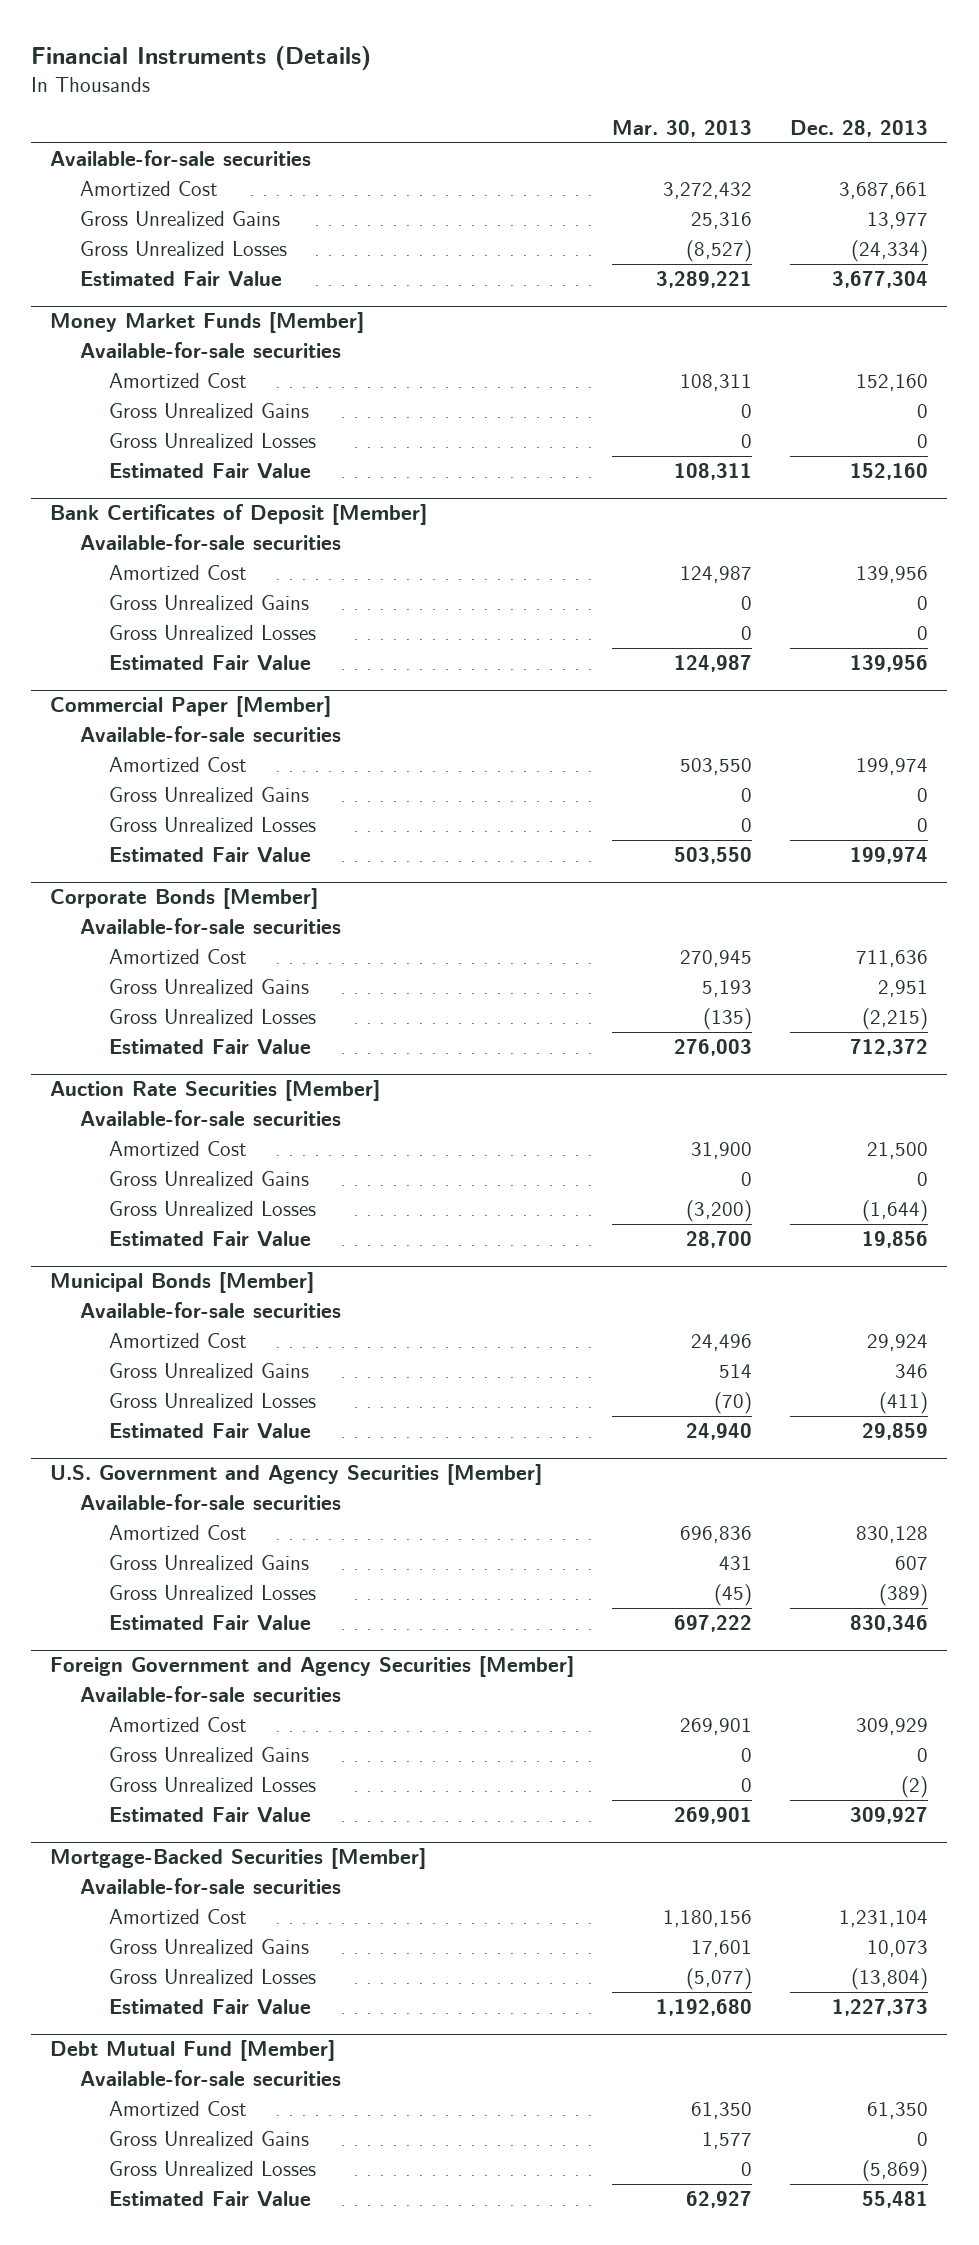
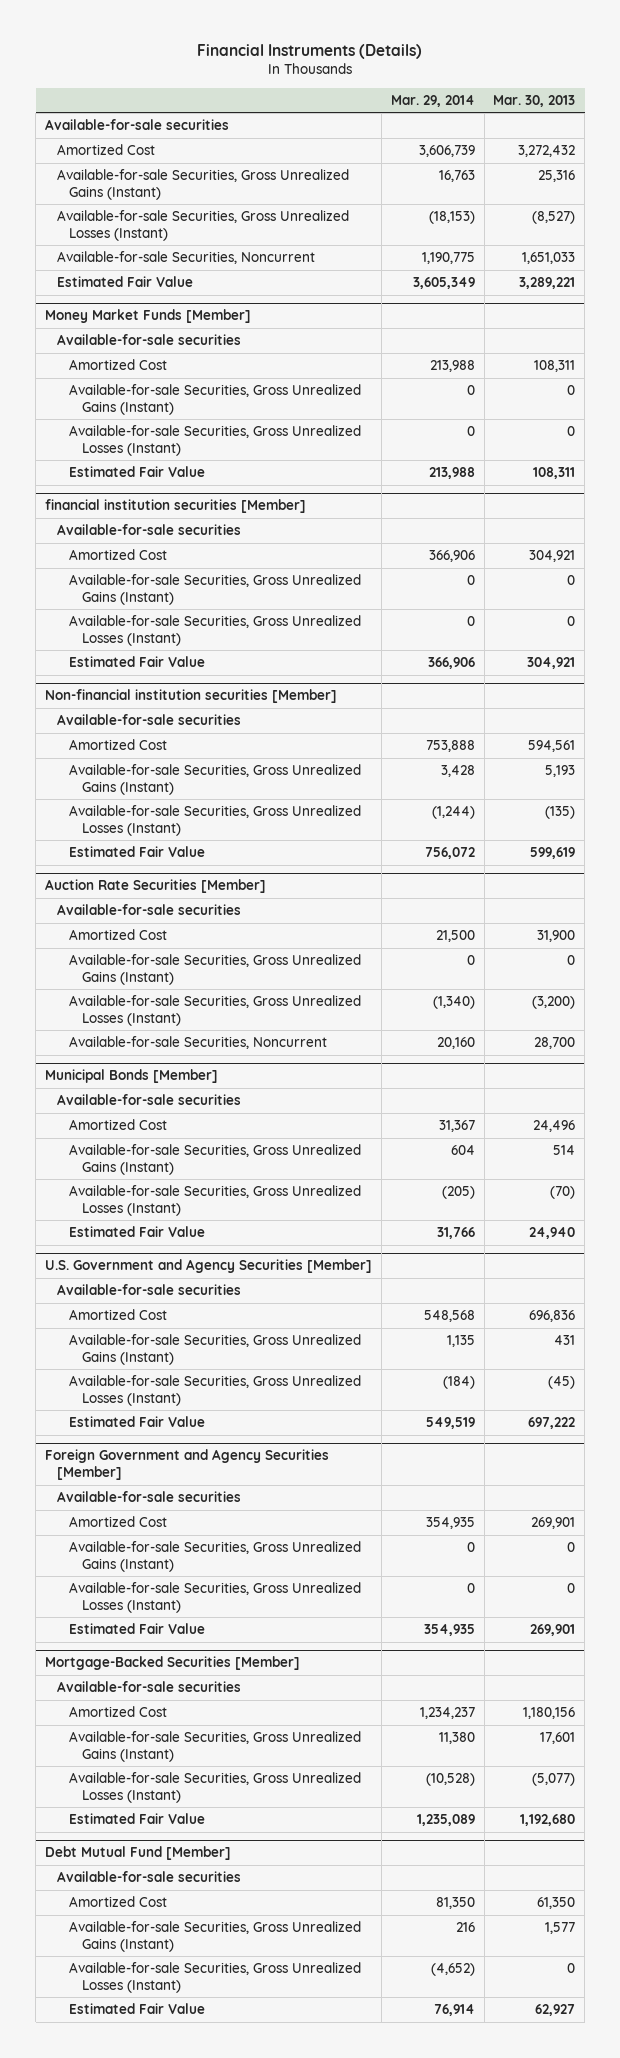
[790,120,929,138] Dec. 28, 2013 -> none
none -> [390,94,475,107] Mar. 29, 2014
[79,211,280,227] Gross Unrealized Gains -> [57,169,350,200] Available-for-sale Securities, Gross Unrealized Gains (Instant)
[79,241,287,257] Gross Unrealized Losses -> [57,210,350,241] Available-for-sale Securities, Gross Unrealized Losses (Instant)
none -> [57,251,316,265] Available-for-sale Securities, Noncurrent
[109,403,310,419] Gross Unrealized Gains -> [69,384,362,415] Available-for-sale Securities, Gross Unrealized Gains (Instant)
[109,433,317,449] Gross Unrealized Losses -> [69,425,362,456] Available-for-sale Securities, Gross Unrealized Losses (Instant)
[50,504,428,526] Bank Certificates of Deposit [Member] -> none
[79,534,341,551] Available-for-sale securities -> none
[109,565,248,581] Amortized Cost -> none
[109,595,310,611] Gross Unrealized Gains -> none
[109,625,317,641] Gross Unrealized Losses -> none
[109,655,312,672] Estimated Fair Value -> none
[50,696,332,718] Commercial Paper [Member] -> none
none -> [44,499,306,514] financial institution securities [Member]
[50,888,319,910] Corporate Bonds [Member] -> none
[680,758,753,776] 503,550 -> [529,550,576,563] 304,921
[109,787,310,803] Gross Unrealized Gains -> [69,574,362,605] Available-for-sale Securities, Gross Unrealized Gains (Instant)
[109,817,317,833] Gross Unrealized Losses -> [69,615,362,646] Available-for-sale Securities, Gross Unrealized Losses (Instant)
[674,847,753,865] 503,550 -> [527,657,576,670] 304,921
none -> [44,689,337,704] Non-financial institution securities [Member]
[680,950,753,968] 270,945 -> [528,740,576,753] 594,561
[109,979,310,995] Gross Unrealized Gains -> [69,764,362,795] Available-for-sale Securities, Gross Unrealized Gains (Instant)
[109,1009,317,1025] Gross Unrealized Losses -> [69,805,362,836] Available-for-sale Securities, Gross Unrealized Losses (Instant)
[674,1039,753,1057] 276,003 -> [530,847,576,860] 599,619
[109,1171,310,1187] Gross Unrealized Gains -> [69,954,362,985] Available-for-sale Securities, Gross Unrealized Gains (Instant)
[109,1201,317,1217] Gross Unrealized Losses -> [69,995,362,1026] Available-for-sale Securities, Gross Unrealized Losses (Instant)
[109,1231,312,1248] Estimated Fair Value -> [69,1036,328,1050] Available-for-sale Securities, Noncurrent
[109,1363,310,1379] Gross Unrealized Gains -> [69,1144,362,1175] Available-for-sale Securities, Gross Unrealized Gains (Instant)
[109,1393,317,1409] Gross Unrealized Losses -> [69,1185,362,1216] Available-for-sale Securities, Gross Unrealized Losses (Instant)
[109,1555,310,1571] Gross Unrealized Gains -> [69,1334,362,1365] Available-for-sale Securities, Gross Unrealized Gains (Instant)
[109,1585,317,1601] Gross Unrealized Losses -> [69,1375,362,1406] Available-for-sale Securities, Gross Unrealized Losses (Instant)
[109,1747,310,1763] Gross Unrealized Gains -> [69,1541,362,1572] Available-for-sale Securities, Gross Unrealized Gains (Instant)
[109,1777,317,1793] Gross Unrealized Losses -> [69,1582,362,1613] Available-for-sale Securities, Gross Unrealized Losses (Instant)
[109,1939,310,1955] Gross Unrealized Gains -> [69,1731,362,1762] Available-for-sale Securities, Gross Unrealized Gains (Instant)
[109,1969,317,1985] Gross Unrealized Losses -> [69,1772,362,1803] Available-for-sale Securities, Gross Unrealized Losses (Instant)
[109,2131,310,2147] Gross Unrealized Gains -> [69,1921,362,1952] Available-for-sale Securities, Gross Unrealized Gains (Instant)
[109,2161,317,2177] Gross Unrealized Losses -> [69,1962,362,1993] Available-for-sale Securities, Gross Unrealized Losses (Instant)

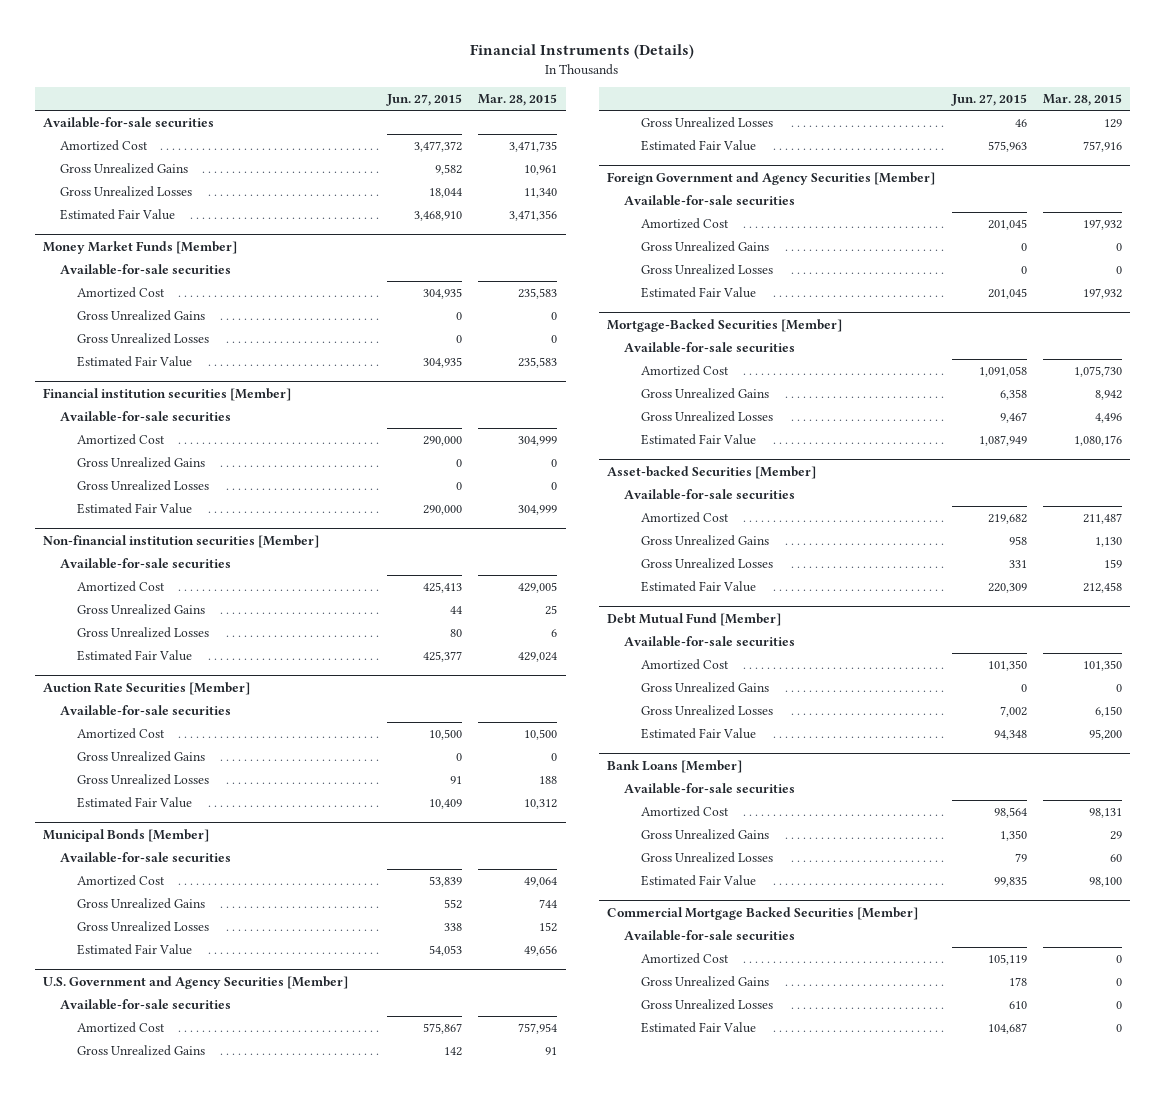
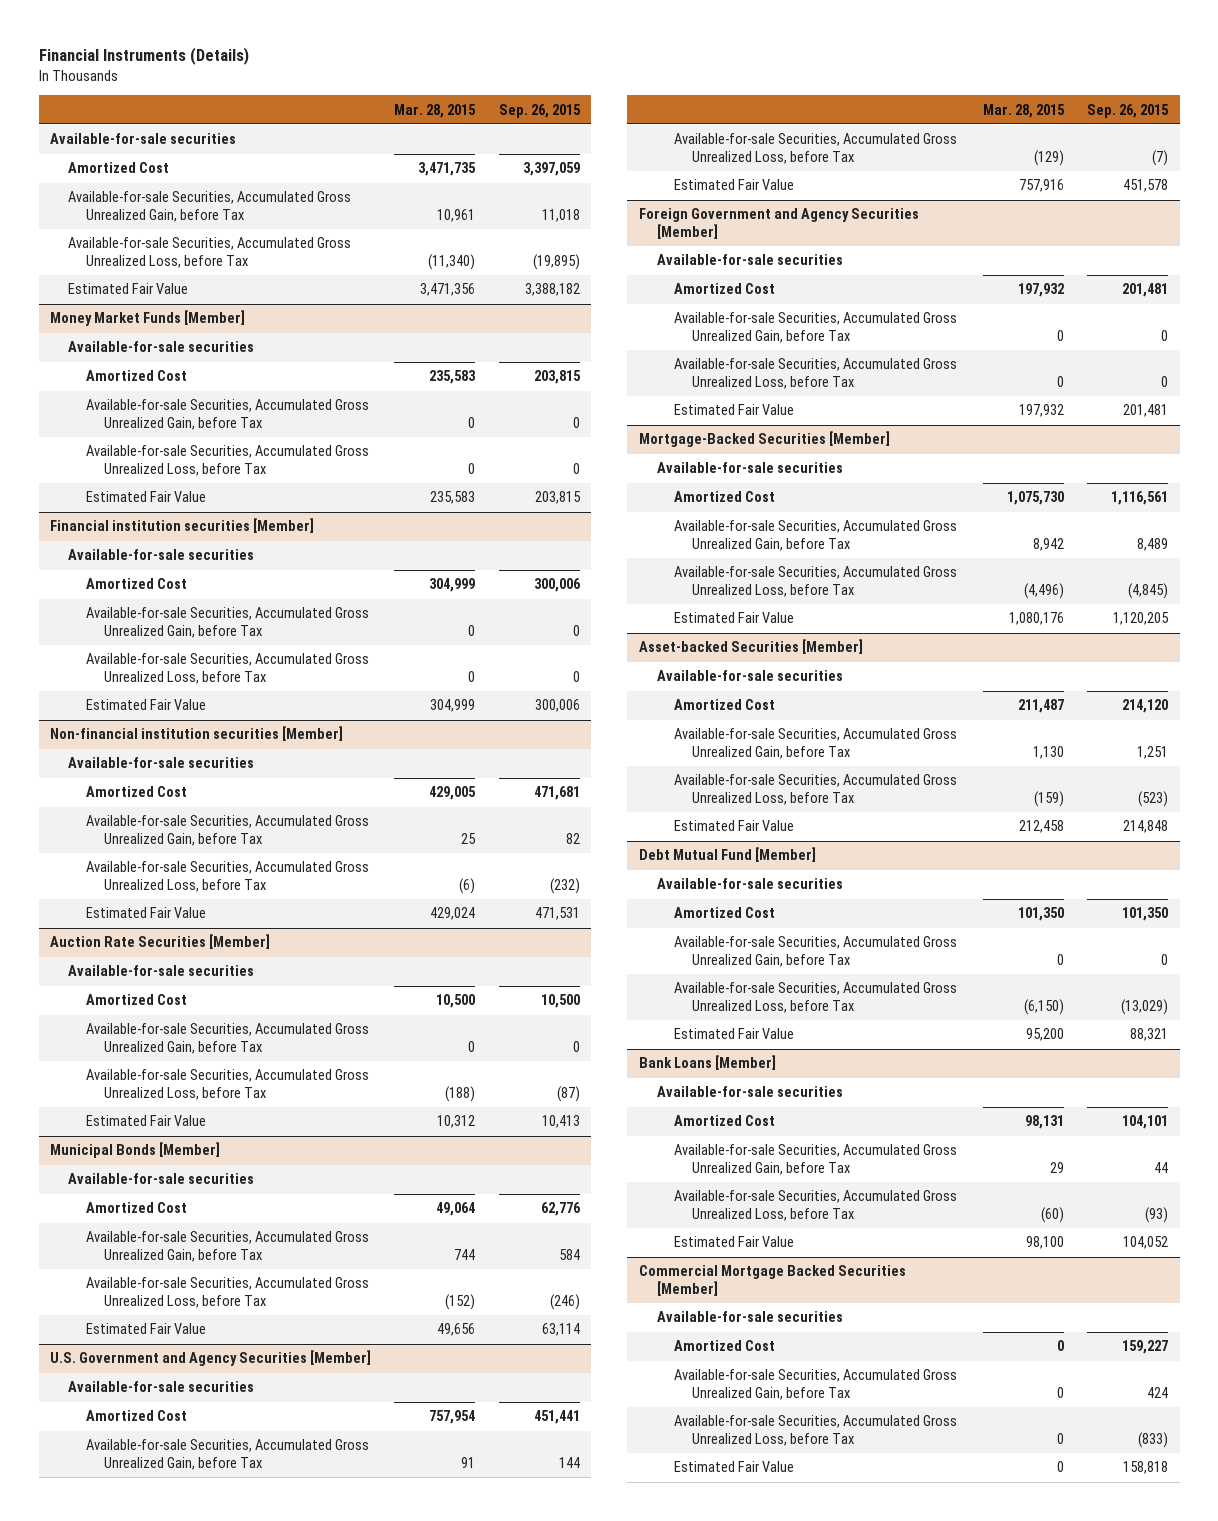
[386,94,463,107] Jun. 27, 2015 -> none
none -> [498,103,581,118] Sep. 26, 2015
[59,163,188,175] Gross Unrealized Gains -> [68,191,352,222] Available-for-sale Securities, Accumulated Gross Unrealized Gain, before Tax
[59,186,192,198] Gross Unrealized Losses -> [68,237,352,268] Available-for-sale Securities, Accumulated Gross Unrealized Loss, before Tax
[524,188,558,199] 11,340 -> [428,253,476,270] (11,340)
[76,310,205,322] Gross Unrealized Gains -> [85,399,369,430] Available-for-sale Securities, Accumulated Gross Unrealized Gain, before Tax
[76,333,209,345] Gross Unrealized Losses -> [85,445,369,476] Available-for-sale Securities, Accumulated Gross Unrealized Loss, before Tax
[76,457,205,469] Gross Unrealized Gains -> [85,607,369,638] Available-for-sale Securities, Accumulated Gross Unrealized Gain, before Tax
[76,480,209,492] Gross Unrealized Losses -> [85,653,369,684] Available-for-sale Securities, Accumulated Gross Unrealized Loss, before Tax
[76,604,205,616] Gross Unrealized Gains -> [85,815,369,846] Available-for-sale Securities, Accumulated Gross Unrealized Gain, before Tax
[76,627,209,639] Gross Unrealized Losses -> [85,861,369,892] Available-for-sale Securities, Accumulated Gross Unrealized Loss, before Tax
[551,629,558,638] 6 -> [459,877,476,894] (6)
[76,751,205,763] Gross Unrealized Gains -> [85,1023,369,1054] Available-for-sale Securities, Accumulated Gross Unrealized Gain, before Tax
[76,774,209,786] Gross Unrealized Losses -> [85,1069,369,1100] Available-for-sale Securities, Accumulated Gross Unrealized Loss, before Tax
[539,776,558,785] 188 -> [445,1085,476,1102] (188)
[76,898,205,910] Gross Unrealized Gains -> [85,1231,369,1262] Available-for-sale Securities, Accumulated Gross Unrealized Gain, before Tax
[76,921,209,933] Gross Unrealized Losses -> [85,1277,369,1308] Available-for-sale Securities, Accumulated Gross Unrealized Loss, before Tax
[539,922,558,933] 152 -> [445,1293,476,1310] (152)
[76,1045,205,1057] Gross Unrealized Gains -> [85,1439,369,1470] Available-for-sale Securities, Accumulated Gross Unrealized Gain, before Tax
[641,117,774,129] Gross Unrealized Losses -> [674,133,958,164] Available-for-sale Securities, Accumulated Gross Unrealized Loss, before Tax
[1104,119,1123,129] 129 -> [1033,149,1064,166] (129)
[641,241,770,253] Gross Unrealized Gains -> [674,312,958,343] Available-for-sale Securities, Accumulated Gross Unrealized Gain, before Tax
[641,264,774,276] Gross Unrealized Losses -> [674,358,958,389] Available-for-sale Securities, Accumulated Gross Unrealized Loss, before Tax
[641,388,770,400] Gross Unrealized Gains -> [674,520,958,551] Available-for-sale Securities, Accumulated Gross Unrealized Gain, before Tax
[641,411,774,423] Gross Unrealized Losses -> [674,566,958,597] Available-for-sale Securities, Accumulated Gross Unrealized Loss, before Tax
[1095,413,1123,424] 4,496 -> [1023,582,1064,599] (4,496)
[641,535,770,547] Gross Unrealized Gains -> [674,728,958,759] Available-for-sale Securities, Accumulated Gross Unrealized Gain, before Tax
[641,558,774,570] Gross Unrealized Losses -> [674,774,958,805] Available-for-sale Securities, Accumulated Gross Unrealized Loss, before Tax
[1104,559,1123,569] 159 -> [1033,790,1064,807] (159)
[641,682,770,694] Gross Unrealized Gains -> [674,936,958,967] Available-for-sale Securities, Accumulated Gross Unrealized Gain, before Tax
[641,705,774,717] Gross Unrealized Losses -> [674,982,958,1013] Available-for-sale Securities, Accumulated Gross Unrealized Loss, before Tax
[1095,706,1123,718] 6,150 -> [1023,998,1064,1015] (6,150)
[641,829,770,841] Gross Unrealized Gains -> [674,1144,958,1175] Available-for-sale Securities, Accumulated Gross Unrealized Gain, before Tax
[641,852,774,864] Gross Unrealized Losses -> [674,1190,958,1221] Available-for-sale Securities, Accumulated Gross Unrealized Loss, before Tax
[1110,854,1123,863] 60 -> [1040,1206,1064,1223] (60)
[641,976,770,988] Gross Unrealized Gains -> [674,1369,958,1400] Available-for-sale Securities, Accumulated Gross Unrealized Gain, before Tax
[641,999,774,1011] Gross Unrealized Losses -> [674,1415,958,1446] Available-for-sale Securities, Accumulated Gross Unrealized Loss, before Tax

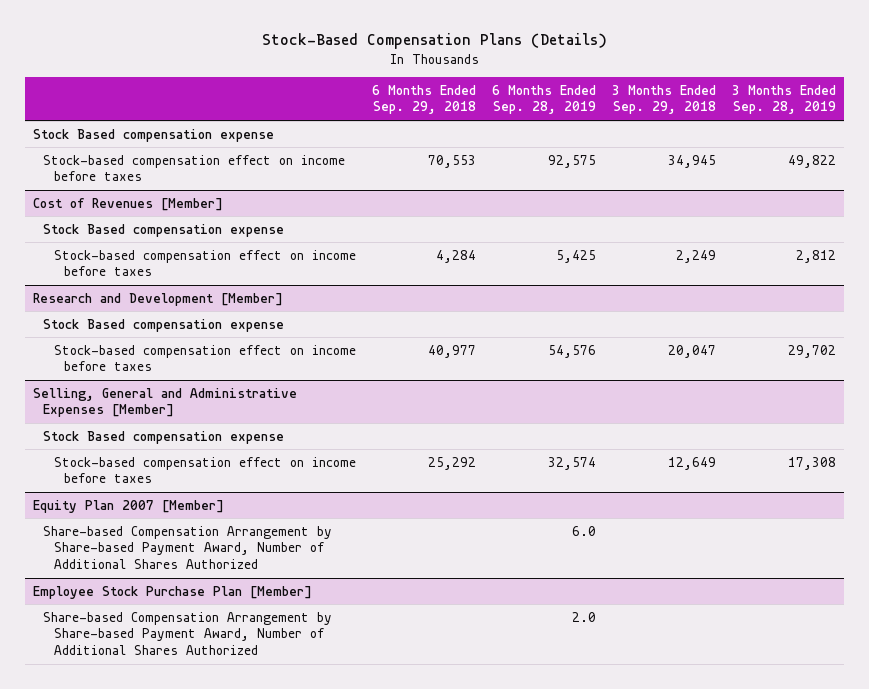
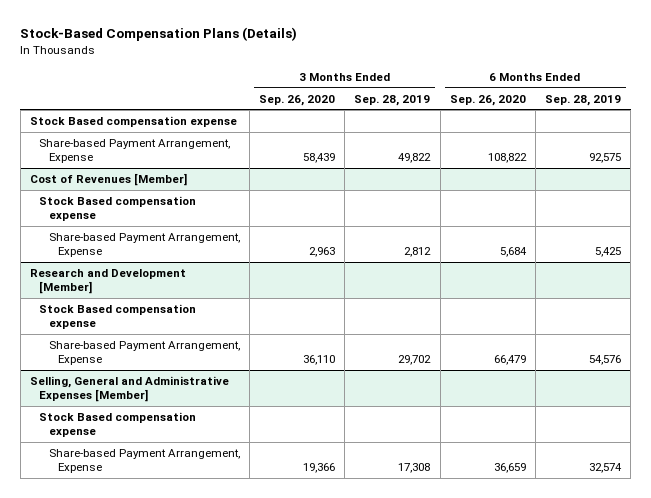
[371,84,476,115] 6 Months Ended Sep. 29, 2018 -> none
[612,84,717,115] 3 Months Ended Sep. 29, 2018 -> none
none -> [259,94,336,106] Sep. 26, 2020
none -> [449,94,526,106] Sep. 26, 2020
[43,154,346,182] Stock-based compensation effect on income before taxes -> [39,139,231,164] Share-based Payment Arrangement, Expense
[53,249,356,277] Stock-based compensation effect on income before taxes -> [48,233,240,258] Share-based Payment Arrangement, Expense
[53,344,356,372] Stock-based compensation effect on income before taxes -> [48,341,240,366] Share-based Payment Arrangement, Expense
[32,499,224,513] Equity Plan 2007 [Member] -> none
[43,525,333,570] Share-based Compensation Arrangement by Share-based Payment Award, Number of Additional Shares Authorized -> none
[32,585,312,599] Employee Stock Purchase Plan [Member] -> none
[43,611,333,656] Share-based Compensation Arrangement by Share-based Payment Award, Number of Additional Shares Authorized -> none
[53,456,356,484] Stock-based compensation effect on income before taxes -> [48,449,240,474] Share-based Payment Arrangement, Expense

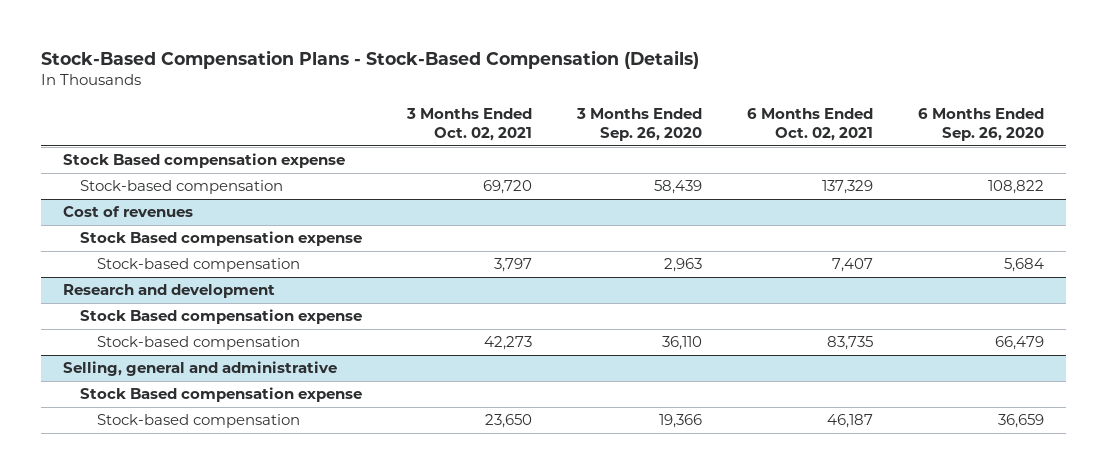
[20,27,298,42] Stock-Based Compensation Plans (Details) -> [40,49,699,69] Stock-Based Compensation Plans - Stock-Based Compensation (Details)
[354,94,431,106] Sep. 28, 2019 -> none
[545,94,622,106] Sep. 28, 2019 -> none
none -> [405,107,532,142] 3 Months Ended Oct. 02, 2021
none -> [746,107,873,142] 6 Months Ended Oct. 02, 2021
[39,139,231,164] Share-based Payment Arrangement, Expense -> [80,180,284,195] Stock-based compensation
[29,173,187,187] Cost of Revenues [Member] -> [63,206,194,218] Cost of revenues
[48,233,240,258] Share-based Payment Arrangement, Expense -> [96,258,300,273] Stock-based compensation
[29,269,186,295] Research and Development [Member] -> [63,284,276,299] Research and development
[48,341,240,366] Share-based Payment Arrangement, Expense -> [96,336,300,351] Stock-based compensation
[29,376,229,403] Selling, General and Administrative Expenses [Member] -> [63,361,338,377] Selling, general and administrative
[48,449,240,474] Share-based Payment Arrangement, Expense -> [96,414,300,429] Stock-based compensation

